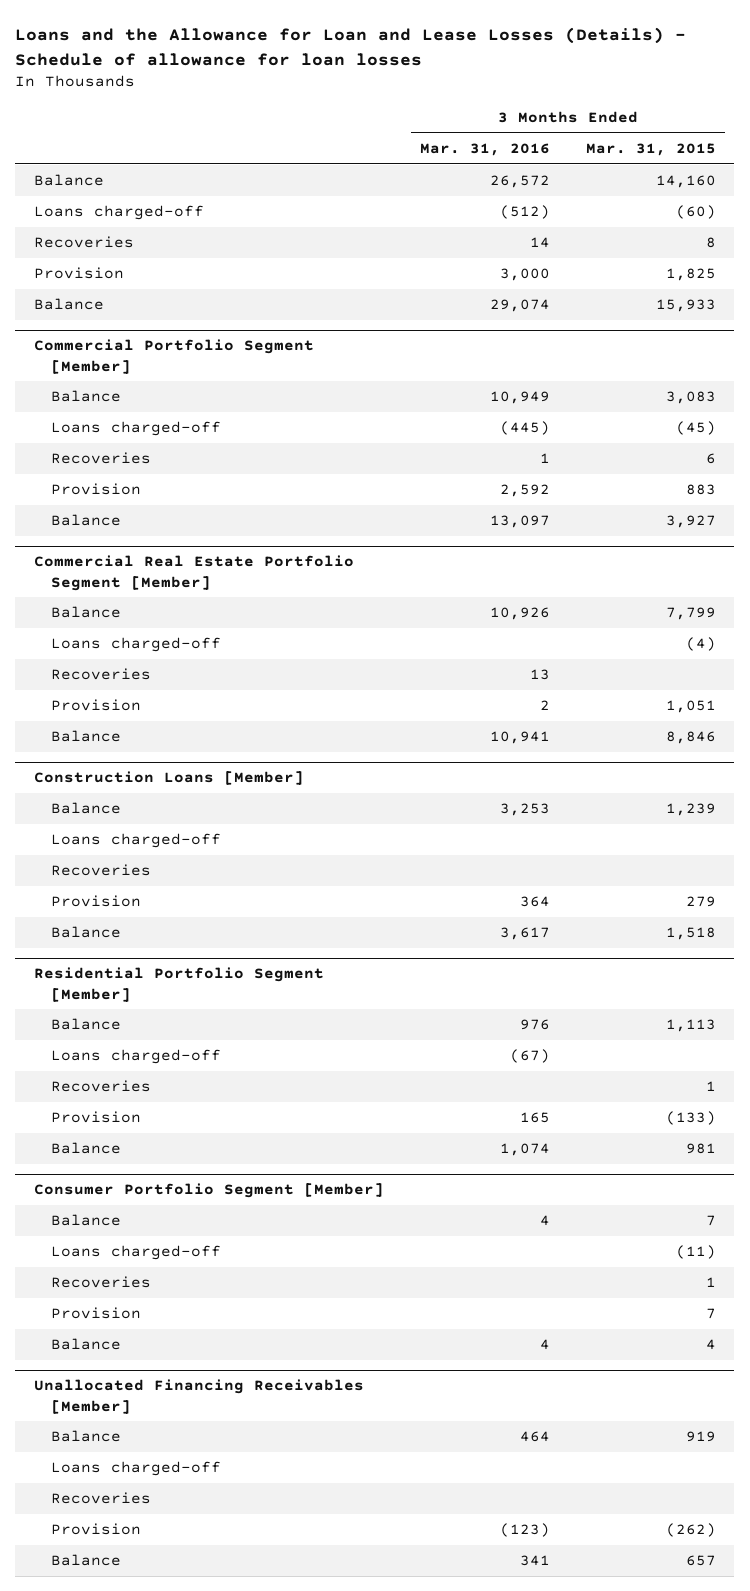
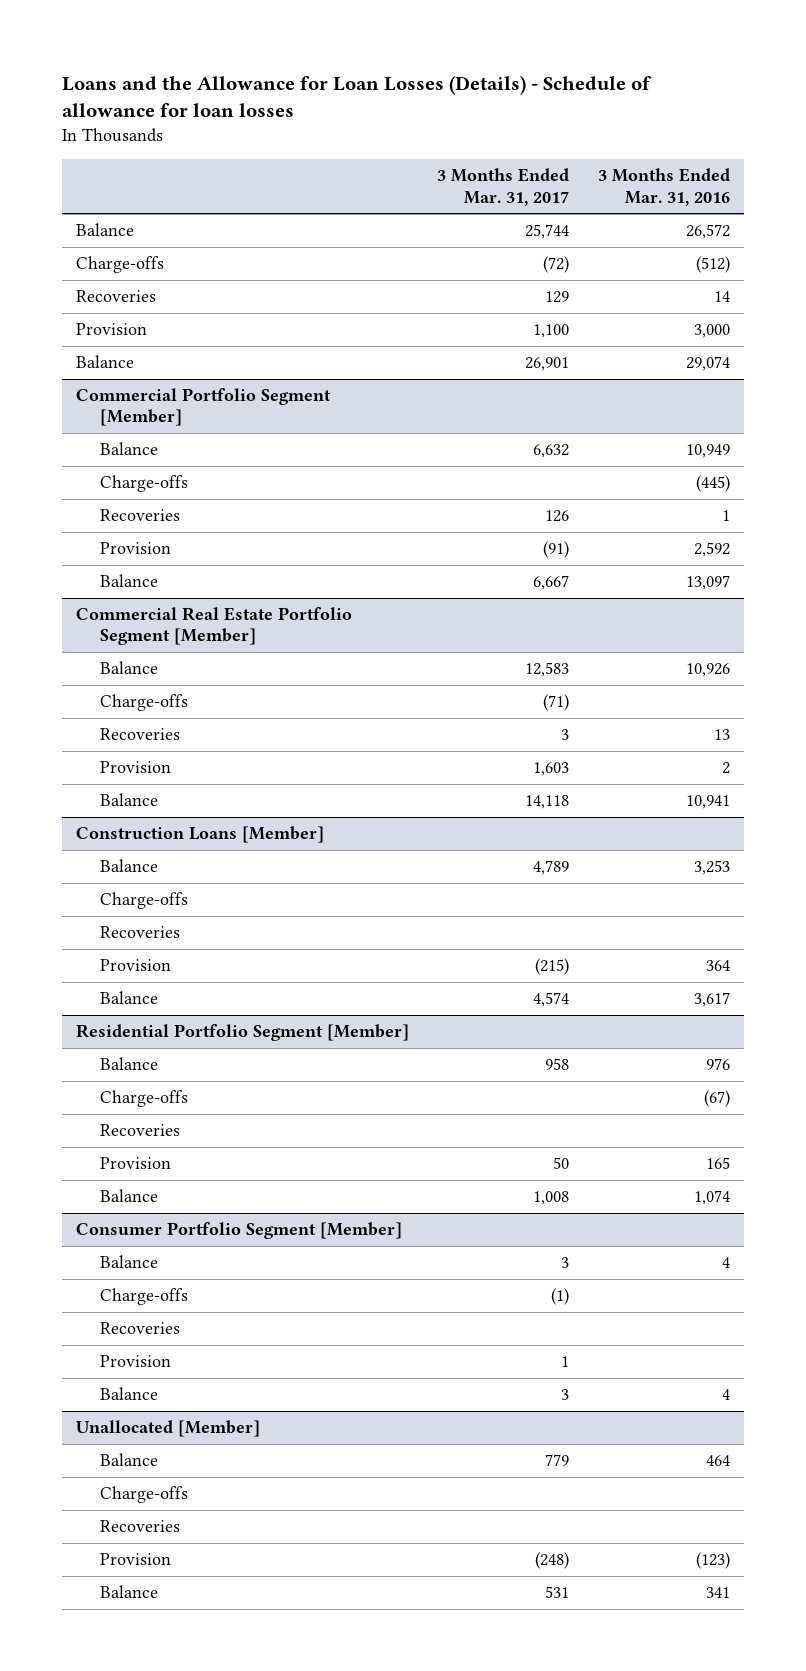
[15,27,687,66] Loans and the Allowance for Loan and Lease Losses (Details) - Schedule of allowance for loan losses -> [61,74,652,118] Loans and the Allowance for Loan Losses (Details) - Schedule of allowance for loan losses
[586,142,717,156] Mar. 31, 2015 -> none
none -> [437,168,570,206] 3 Months Ended Mar. 31, 2017
[33,205,204,221] Loans charged-off -> [76,256,165,274] Charge-offs
[51,421,222,437] Loans charged-off -> [99,475,188,493] Charge-offs
[51,637,222,653] Loans charged-off -> [99,694,188,712] Charge-offs
[51,833,222,849] Loans charged-off -> [99,892,188,910] Charge-offs
[51,1049,222,1065] Loans charged-off -> [99,1090,188,1108] Charge-offs
[51,1245,222,1261] Loans charged-off -> [99,1288,188,1306] Charge-offs
[33,1379,364,1414] Unallocated Financing Receivables [Member] -> [76,1420,261,1438] Unallocated [Member]
[51,1461,222,1477] Loans charged-off -> [99,1486,188,1504] Charge-offs

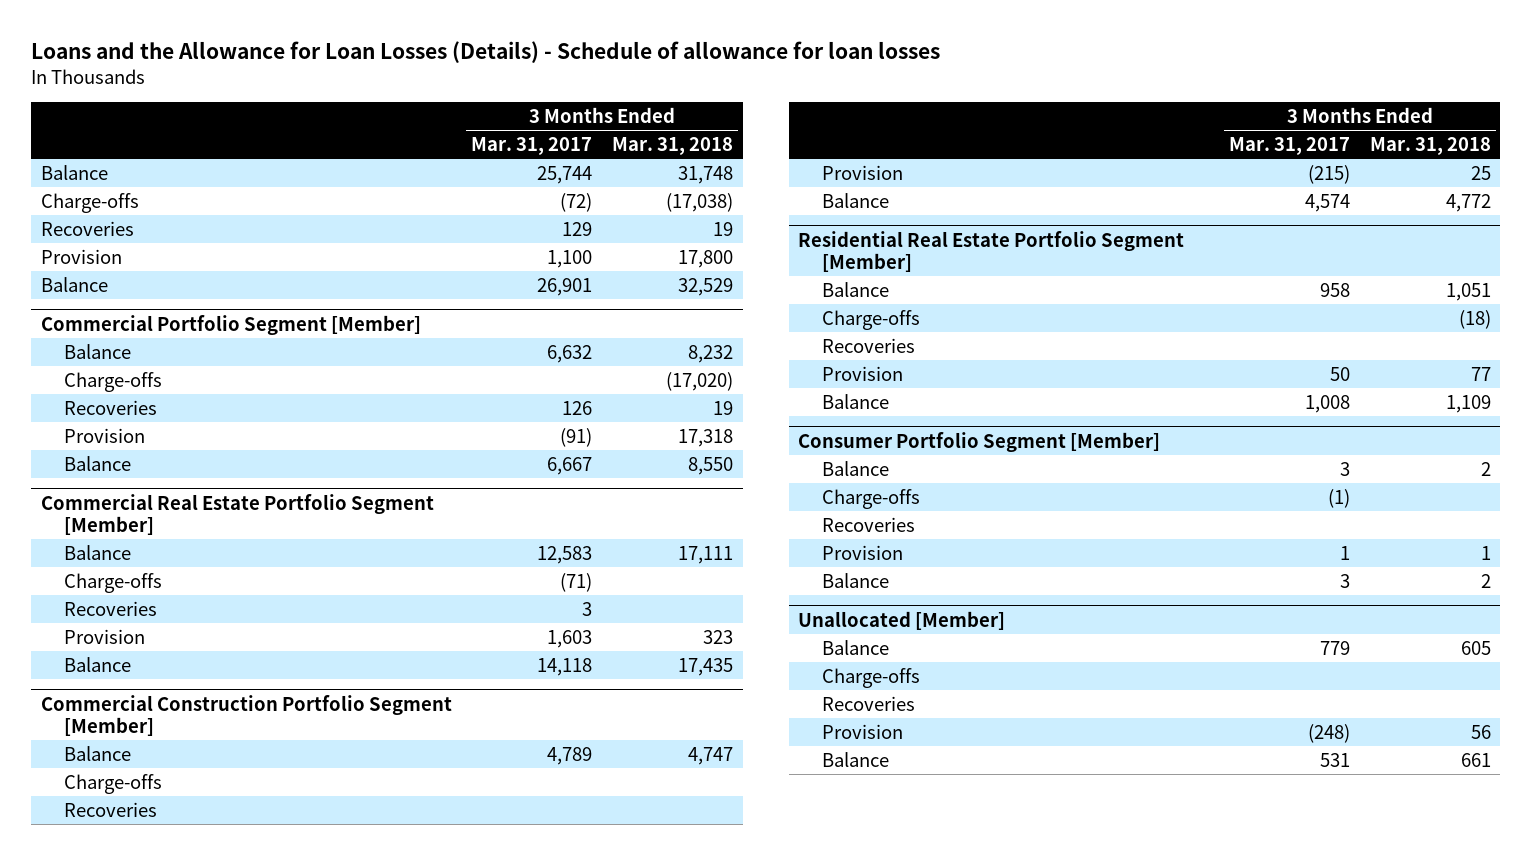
[597,168,730,206] 3 Months Ended Mar. 31, 2016 -> none
none -> [611,136,733,155] Mar. 31, 2018
[76,826,325,844] Construction Loans [Member] -> [40,694,452,736] Commercial Construction Portfolio Segment [Member]
[76,1024,410,1042] Residential Portfolio Segment [Member] -> [798,230,1185,272] Residential Real Estate Portfolio Segment [Member]

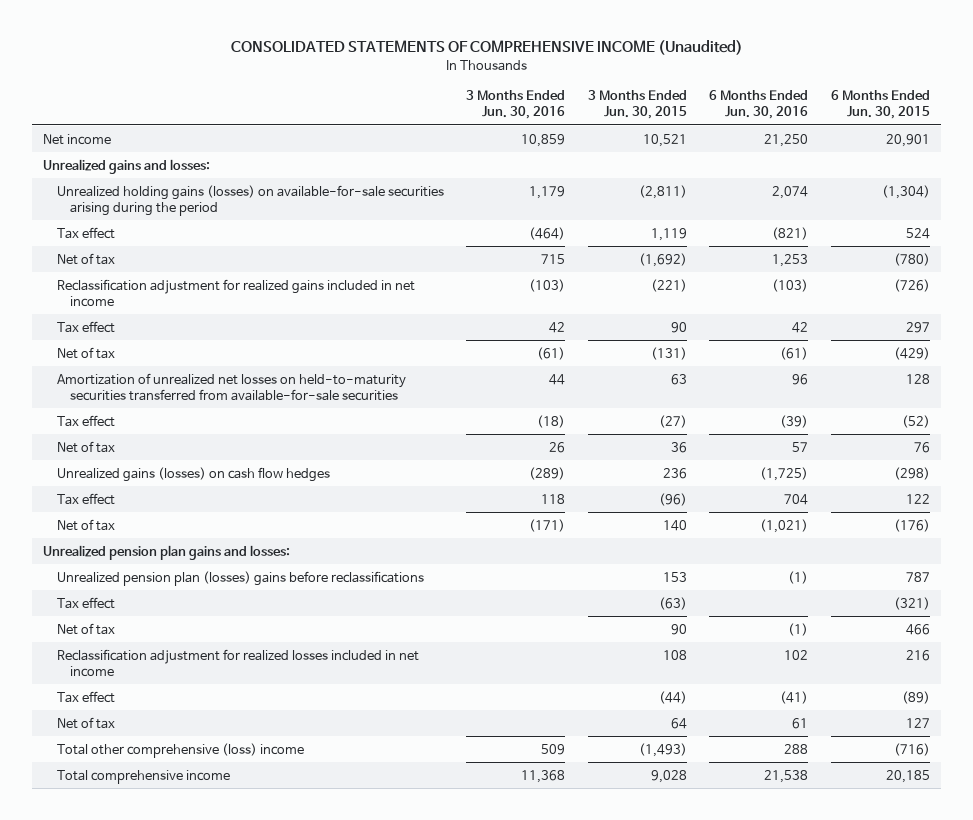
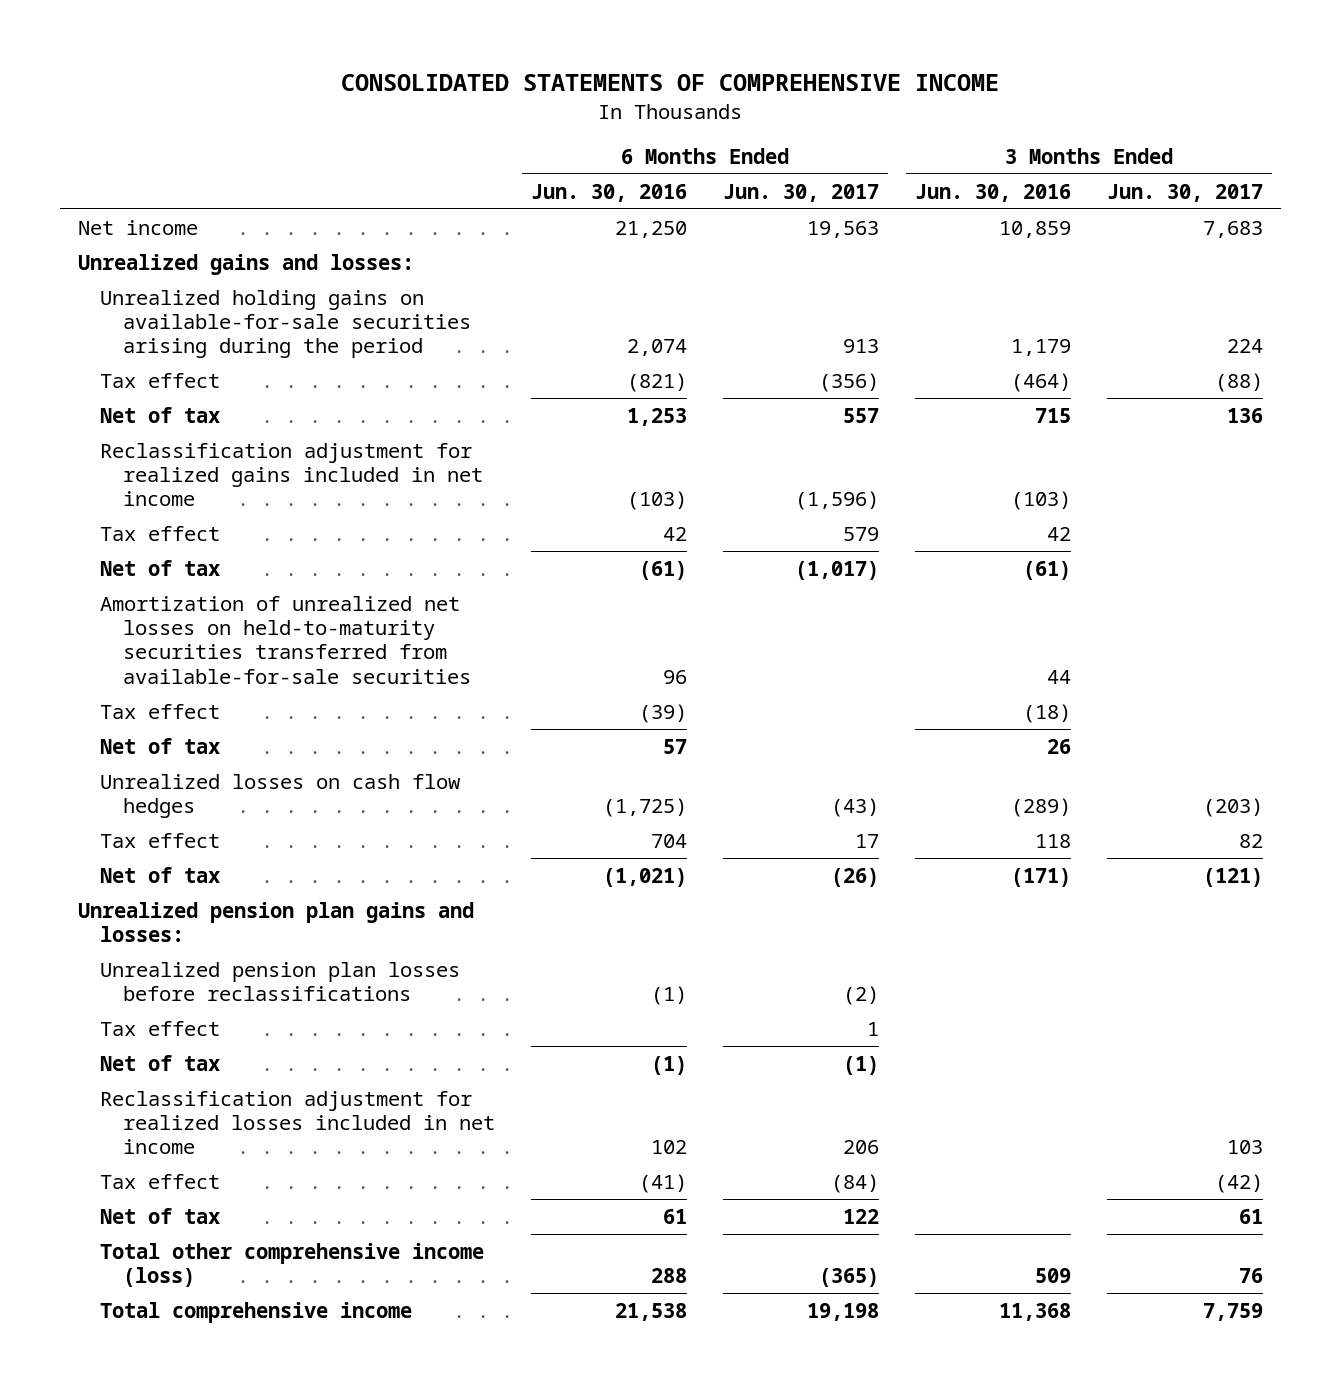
[230,40,743,56] CONSOLIDATED STATEMENTS OF COMPREHENSIVE INCOME (Unaudited) -> [341,74,1000,92] CONSOLIDATED STATEMENTS OF COMPREHENSIVE INCOME
[587,90,687,120] 3 Months Ended Jun. 30, 2015 -> none
[830,90,930,120] 6 Months Ended Jun. 30, 2015 -> none
none -> [723,183,880,202] Jun. 30, 2017
none -> [1107,183,1264,202] Jun. 30, 2017
[56,184,444,216] Unrealized holding gains (losses) on available-for-sale securities arising during the period -> [100,289,471,359] Unrealized holding gains on available-for-sale securities arising during the period
[56,466,330,482] Unrealized gains (losses) on cash flow hedges -> [100,773,461,819] Unrealized losses on cash flow hedges
[56,570,424,586] Unrealized pension plan (losses) gains before reclassifications -> [100,961,461,1002] Unrealized pension plan losses before reclassifications
[56,742,304,758] Total other comprehensive (loss) income -> [100,1242,485,1288] Total other comprehensive income (loss)

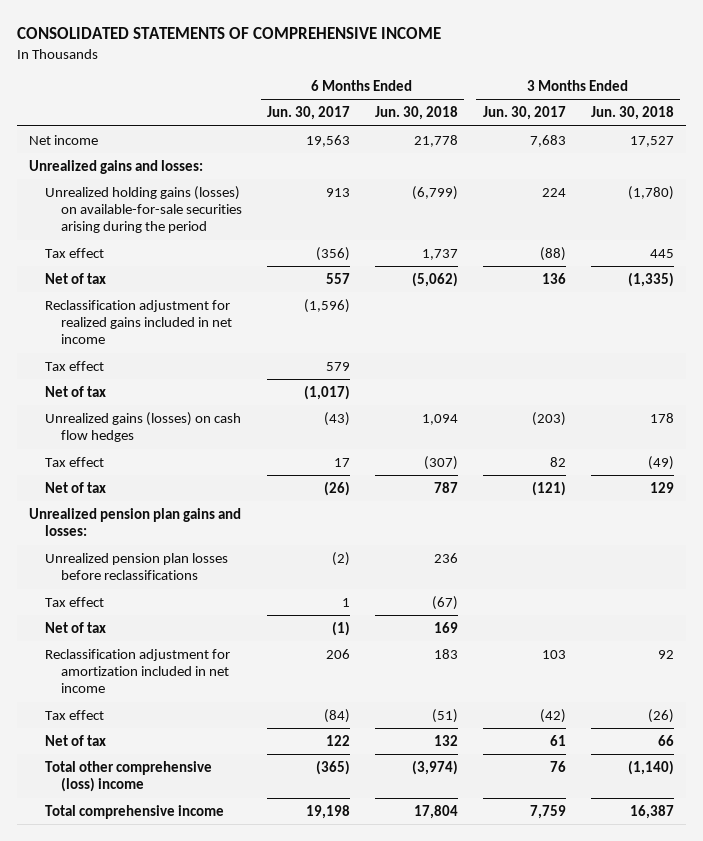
[531,183,688,202] Jun. 30, 2016 -> none
[915,183,1072,202] Jun. 30, 2016 -> none
none -> [374,106,458,121] Jun. 30, 2018
none -> [590,106,674,121] Jun. 30, 2018
[100,289,471,359] Unrealized holding gains on available-for-sale securities arising during the period -> [44,185,242,234] Unrealized holding gains (losses) on available-for-sale securities arising during the period
[100,595,471,684] Amortization of unrealized net losses on held-to-maturity securities transferred from available-for-sale securities -> none
[100,703,221,719] Tax effect -> none
[100,737,221,754] Net of tax -> none
[100,773,461,819] Unrealized losses on cash flow hedges -> [44,411,241,443] Unrealized gains (losses) on cash flow hedges
[100,1090,495,1155] Reclassification adjustment for realized losses included in net income -> [44,648,230,694] Reclassification adjustment for amortization included in net income
[100,1242,485,1288] Total other comprehensive income (loss) -> [44,760,212,793] Total other comprehensive (loss) income

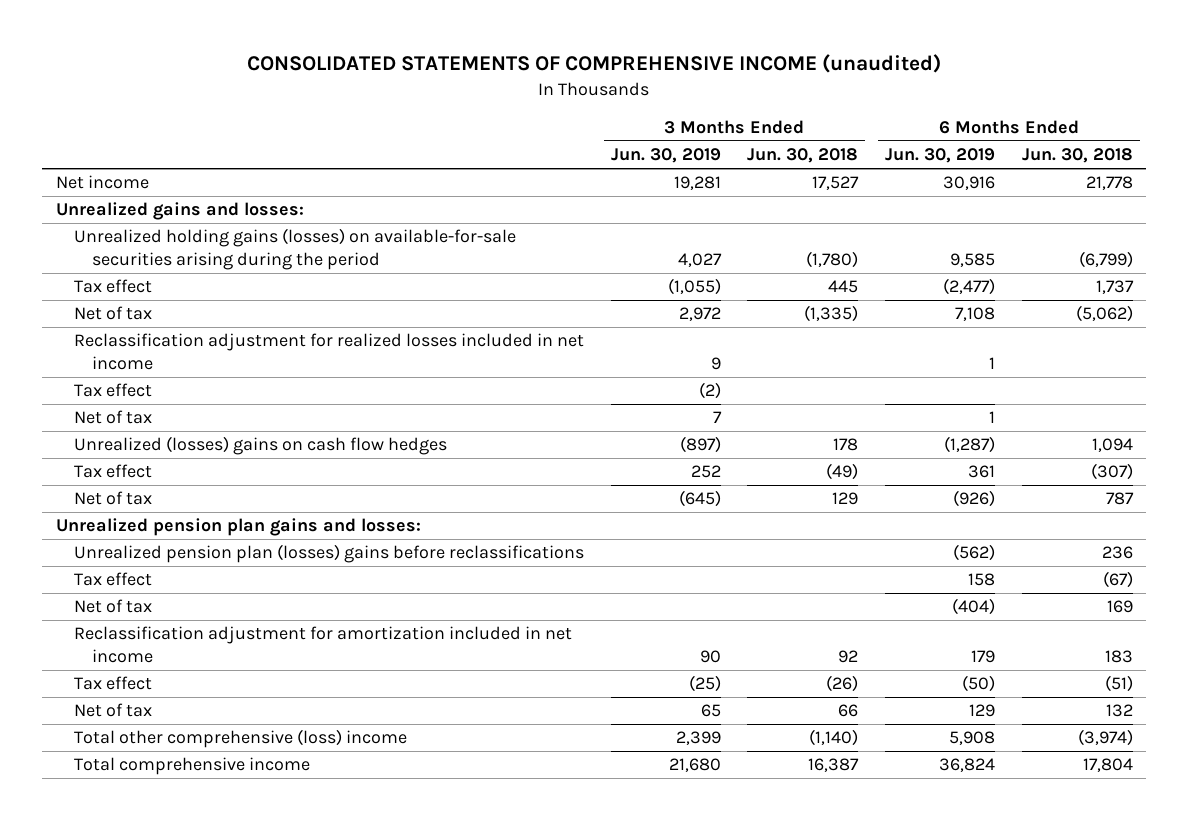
[16,27,441,40] CONSOLIDATED STATEMENTS OF COMPREHENSIVE INCOME -> [247,54,942,74] CONSOLIDATED STATEMENTS OF COMPREHENSIVE INCOME (unaudited)
[266,106,350,121] Jun. 30, 2017 -> none
[482,106,566,121] Jun. 30, 2017 -> none
none -> [610,148,721,164] Jun. 30, 2019
none -> [885,148,996,164] Jun. 30, 2019
[44,299,232,345] Reclassification adjustment for realized gains included in net income -> [73,333,584,370] Reclassification adjustment for realized losses included in net income
[44,411,241,443] Unrealized gains (losses) on cash flow hedges -> [73,436,447,456] Unrealized (losses) gains on cash flow hedges
[44,552,228,581] Unrealized pension plan losses before reclassifications -> [73,544,584,564] Unrealized pension plan (losses) gains before reclassifications

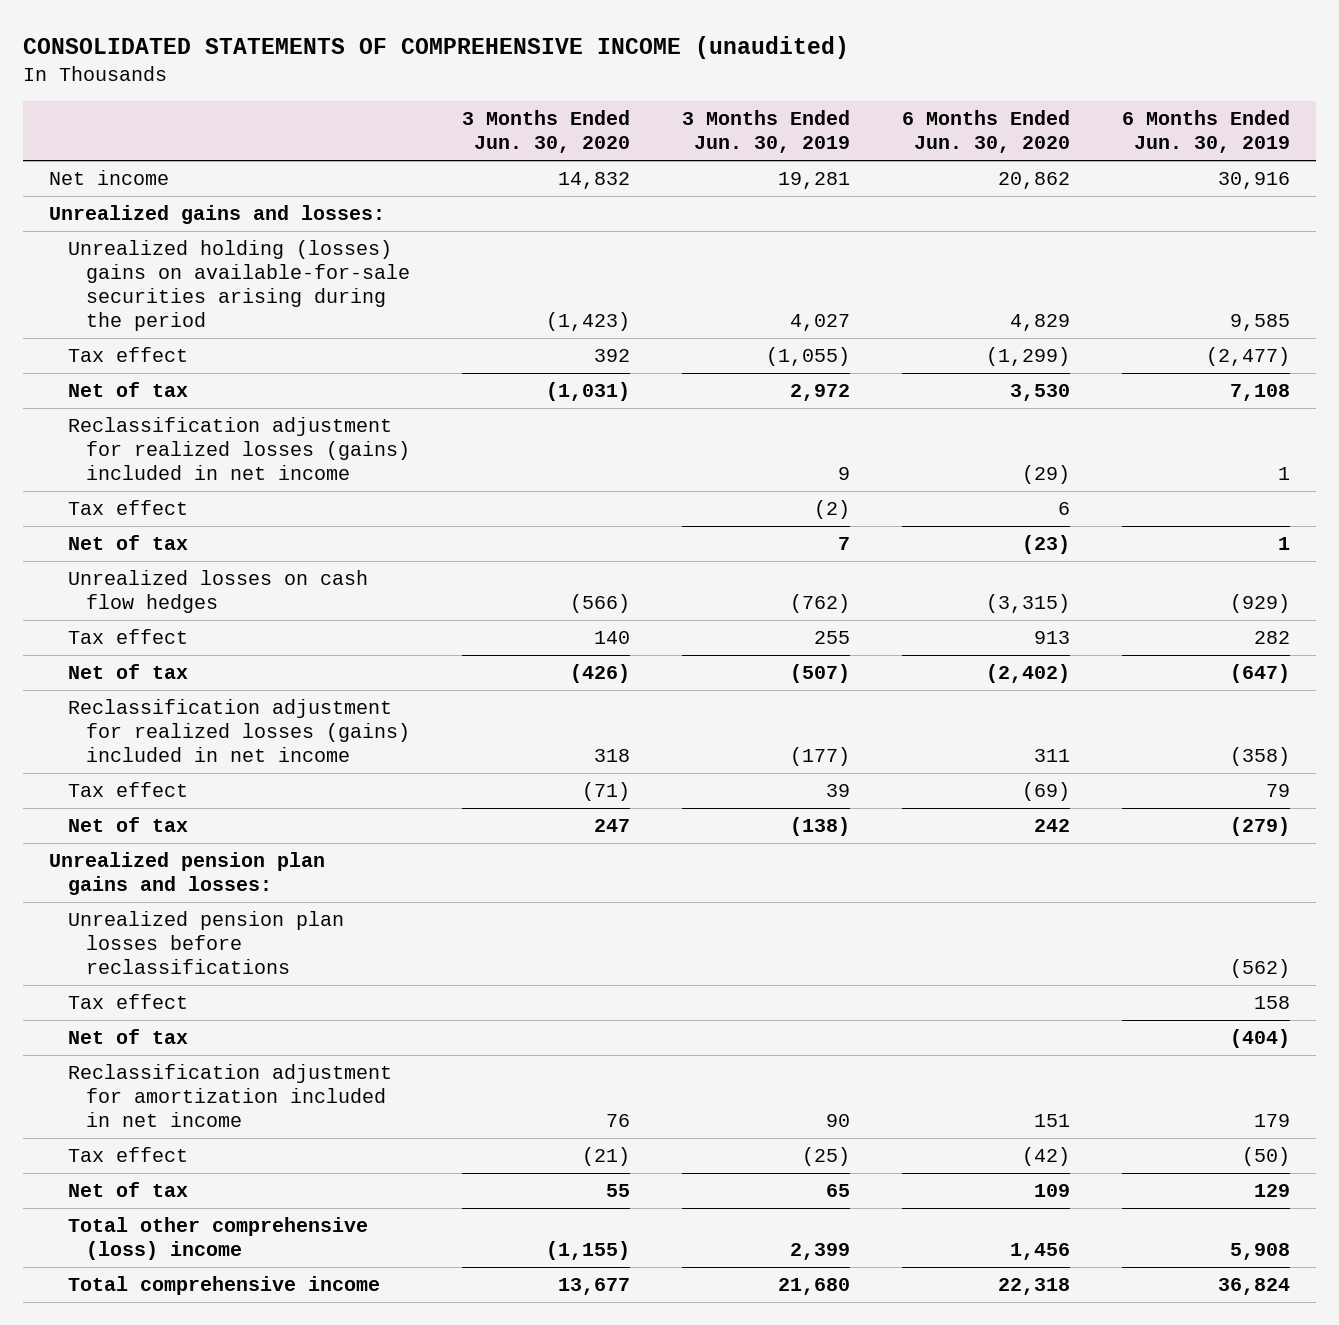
[747,148,859,164] Jun. 30, 2018 -> none
[1021,148,1133,164] Jun. 30, 2018 -> none
none -> [461,110,630,154] 3 Months Ended Jun. 30, 2020
none -> [901,110,1070,154] 6 Months Ended Jun. 30, 2020
[73,228,516,270] Unrealized holding gains (losses) on available-for-sale securities arising during the period -> [67,240,410,331] Unrealized holding (losses) gains on available-for-sale securities arising during the period
[73,333,584,370] Reclassification adjustment for realized losses included in net income -> [67,417,410,480] Reclassification adjustment for realized losses (gains) included in net income
[73,436,447,456] Unrealized (losses) gains on cash flow hedges -> [67,570,368,614] Unrealized losses on cash flow hedges
[679,436,721,454] (897) -> [789,594,850,614] (762)
[944,436,996,454] (1,287) -> [1229,594,1290,614] (929)
[690,465,721,479] 252 -> [813,631,850,645] 255
[968,465,996,479] 361 -> [1253,631,1290,645] 282
[678,490,721,508] (645) -> [789,664,850,684] (507)
[953,490,996,508] (926) -> [1229,664,1290,684] (647)
none -> [67,699,410,762] Reclassification adjustment for realized losses (gains) included in net income
none -> [67,782,188,798] Tax effect
none -> [67,817,188,833] Net of tax
[73,544,584,564] Unrealized pension plan (losses) gains before reclassifications -> [67,911,344,974] Unrealized pension plan losses before reclassifications

